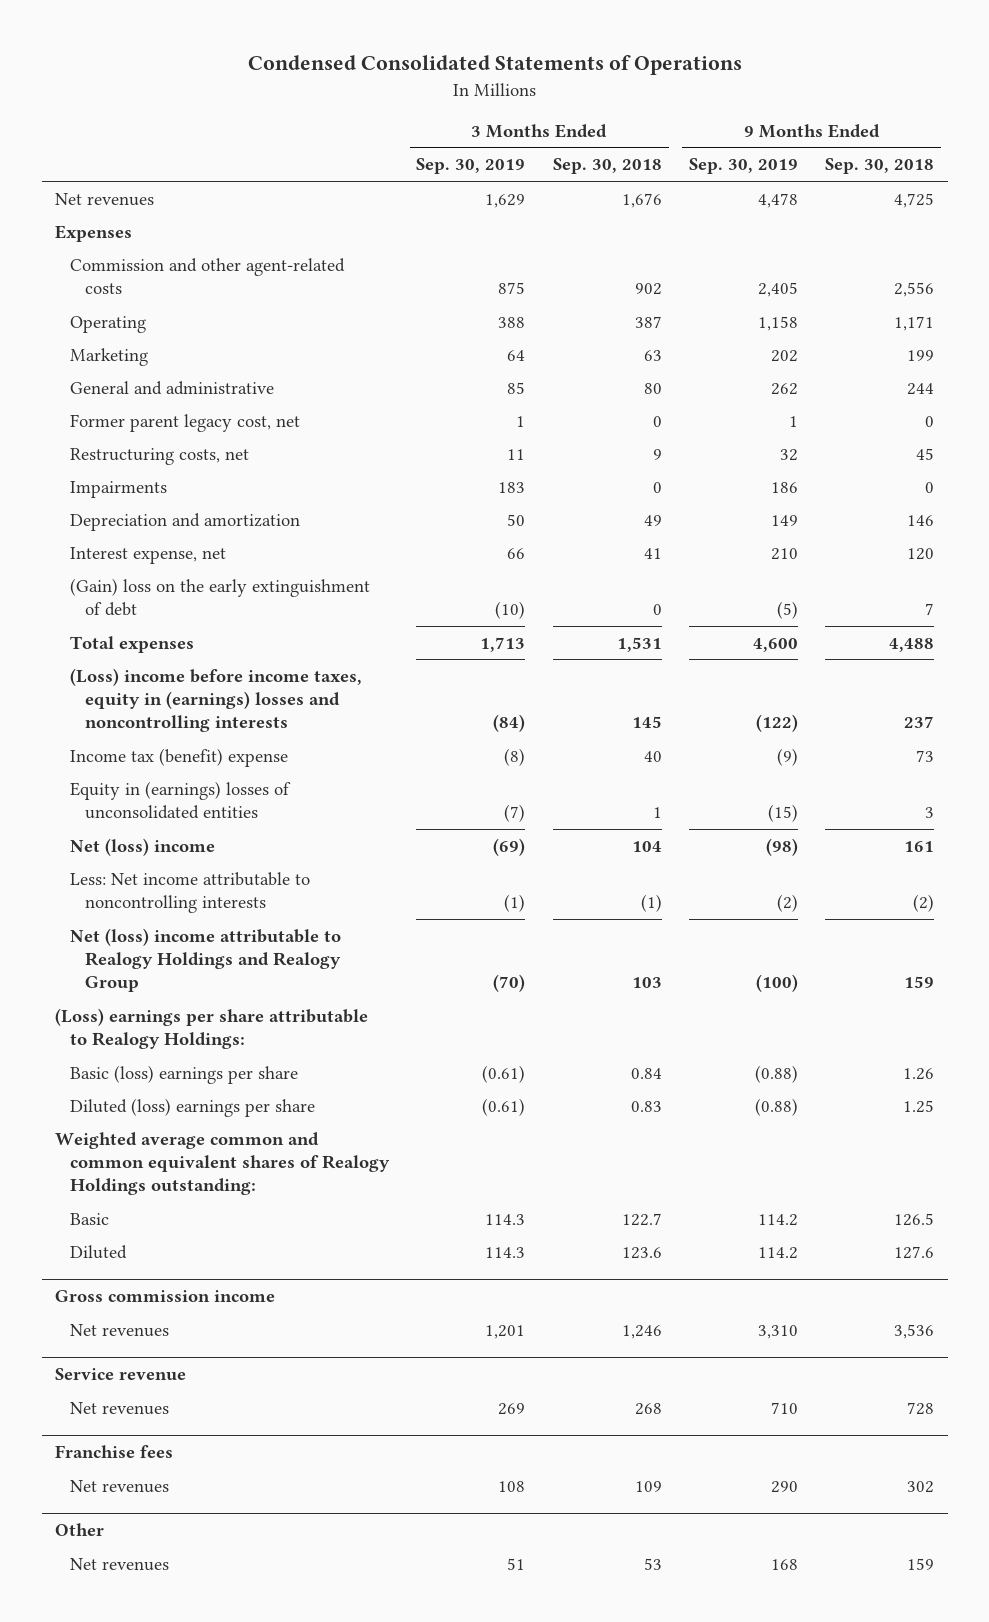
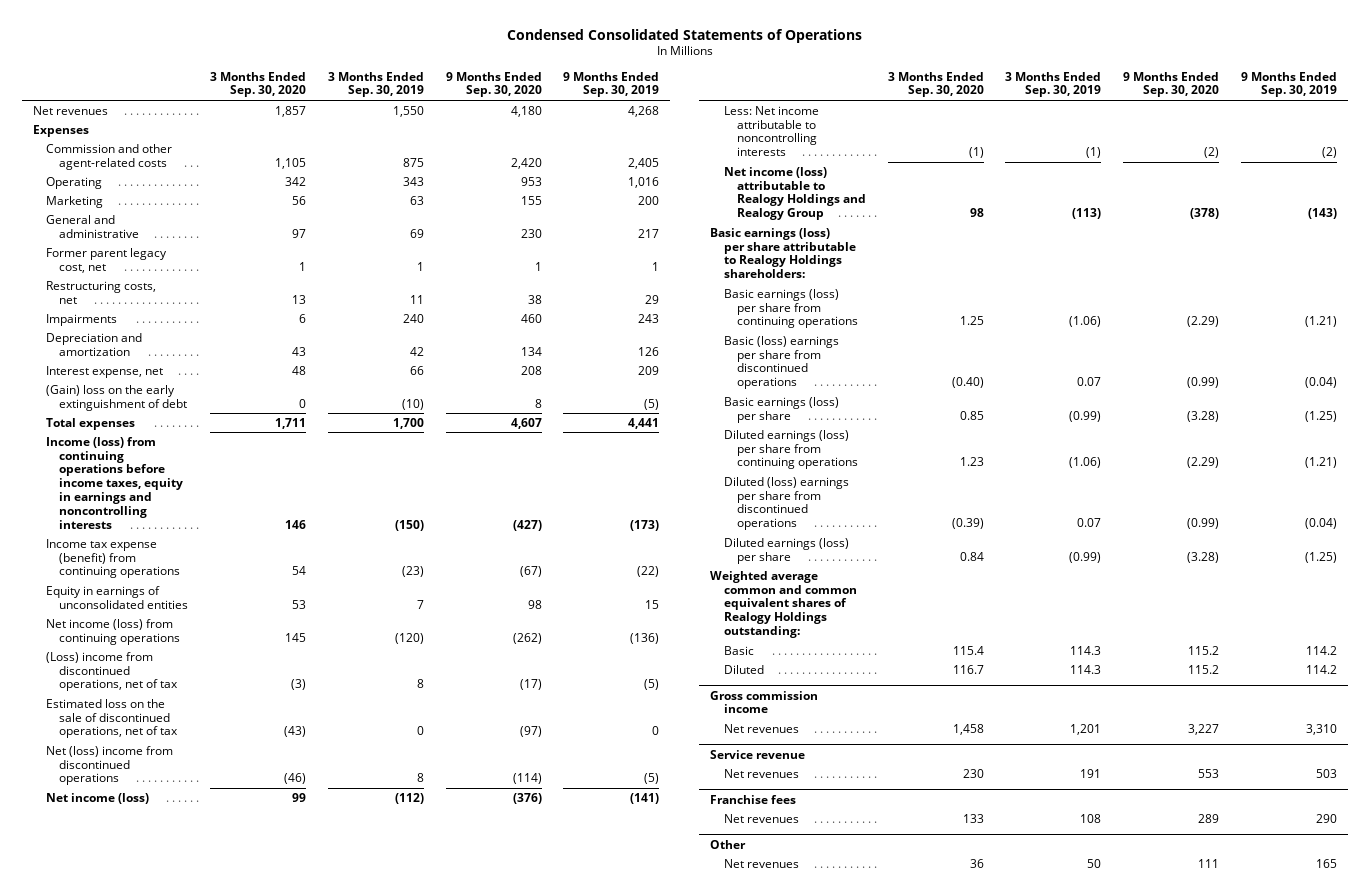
[552,158,662,175] Sep. 30, 2018 -> none
[825,158,935,175] Sep. 30, 2018 -> none
none -> [210,71,307,98] 3 Months Ended Sep. 30, 2020
none -> [445,71,542,98] 9 Months Ended Sep. 30, 2020
[485,193,526,208] 1,629 -> [392,105,424,117] 1,550
[757,192,798,208] 4,478 -> [628,105,660,117] 4,268
[498,316,526,328] 388 -> [402,176,424,186] 343
[757,315,798,331] 1,158 -> [628,176,660,188] 1,016
[507,349,526,361] 64 -> [409,195,424,205] 63
[770,349,798,362] 202 -> [638,195,660,205] 200
[507,381,526,394] 85 -> [409,228,424,238] 69
[770,382,798,395] 262 -> [638,228,660,238] 217
[779,448,798,461] 32 -> [645,294,660,304] 29
[498,481,526,493] 183 -> [402,313,424,323] 240
[770,481,798,493] 186 -> [638,313,660,323] 243
[507,513,526,526] 50 -> [409,346,424,356] 42
[770,514,798,526] 149 -> [638,346,660,356] 126
[770,547,798,560] 210 -> [638,365,660,375] 209
[480,636,526,652] 1,713 -> [392,417,424,429] 1,700
[752,637,798,652] 4,600 -> [628,417,660,429] 4,441
[70,667,363,733] (Loss) income before income taxes, equity in (earnings) losses and noncontrolling interests -> [46,436,184,529] Income (loss) from continuing operations before income taxes, equity in earnings and noncontrolling interests
[493,714,526,733] (84) -> [394,519,424,531] (150)
[755,714,798,733] (122) -> [630,519,660,531] (173)
[70,747,289,767] Income tax (benefit) expense -> [46,538,181,579] Income tax expense (benefit) from continuing operations
[504,747,526,766] (8) -> [401,566,424,578] (23)
[776,747,798,766] (9) -> [637,566,660,578] (22)
[70,780,292,819] Equity in (earnings) losses of unconsolidated entities -> [46,585,189,609] Equity in earnings of unconsolidated entities
[504,803,526,822] (7) -> [416,599,424,609] 7
[767,803,798,822] (15) -> [645,599,660,609] 15
none -> [46,618,181,645] Net income (loss) from continuing operations
none -> [46,651,179,692] (Loss) income from discontinued operations, net of tax
none -> [46,698,179,739] Estimated loss on the sale of discontinued operations, net of tax
none -> [46,745,174,786] Net (loss) income from discontinued operations
[70,837,216,856] Net (loss) income -> [46,792,150,804] Net income (loss)
[493,837,526,856] (69) -> [394,792,424,804] (112)
[765,837,798,856] (98) -> [630,792,660,804] (141)
[70,927,342,993] Net (loss) income attributable to Realogy Holdings and Realogy Group -> [723,166,866,221] Net income (loss) attributable to Realogy Holdings and Realogy Group
[493,974,526,993] (70) -> [1072,208,1102,220] (113)
[755,974,798,993] (100) -> [1307,208,1337,220] (143)
[55,1007,369,1049] (Loss) earnings per share attributable to Realogy Holdings: -> [710,227,856,279] Basic earnings (loss) per share attributable to Realogy Holdings shareholders:
none -> [723,288,858,329] Basic earnings (loss) per share from continuing operations
none -> [723,335,839,390] Basic (loss) earnings per share from discontinued operations
[70,1064,299,1084] Basic (loss) earnings per share -> [723,396,839,423] Basic earnings (loss) per share
[482,1064,526,1083] (0.61) -> [1069,410,1102,422] (0.99)
[754,1064,798,1083] (0.88) -> [1304,410,1337,422] (1.25)
none -> [723,429,858,470] Diluted earnings (loss) per share from continuing operations
none -> [723,476,849,531] Diluted (loss) earnings per share from discontinued operations
[70,1097,316,1117] Diluted (loss) earnings per share -> [723,537,849,564] Diluted earnings (loss) per share
[482,1097,526,1116] (0.61) -> [1069,551,1102,563] (0.99)
[754,1097,798,1116] (0.88) -> [1304,551,1337,563] (1.25)
[498,1402,526,1415] 269 -> [1080,768,1102,778] 191
[770,1401,798,1414] 710 -> [1315,768,1337,778] 503
[507,1557,526,1570] 51 -> [1087,858,1102,868] 50
[770,1558,798,1570] 168 -> [1315,858,1337,868] 165

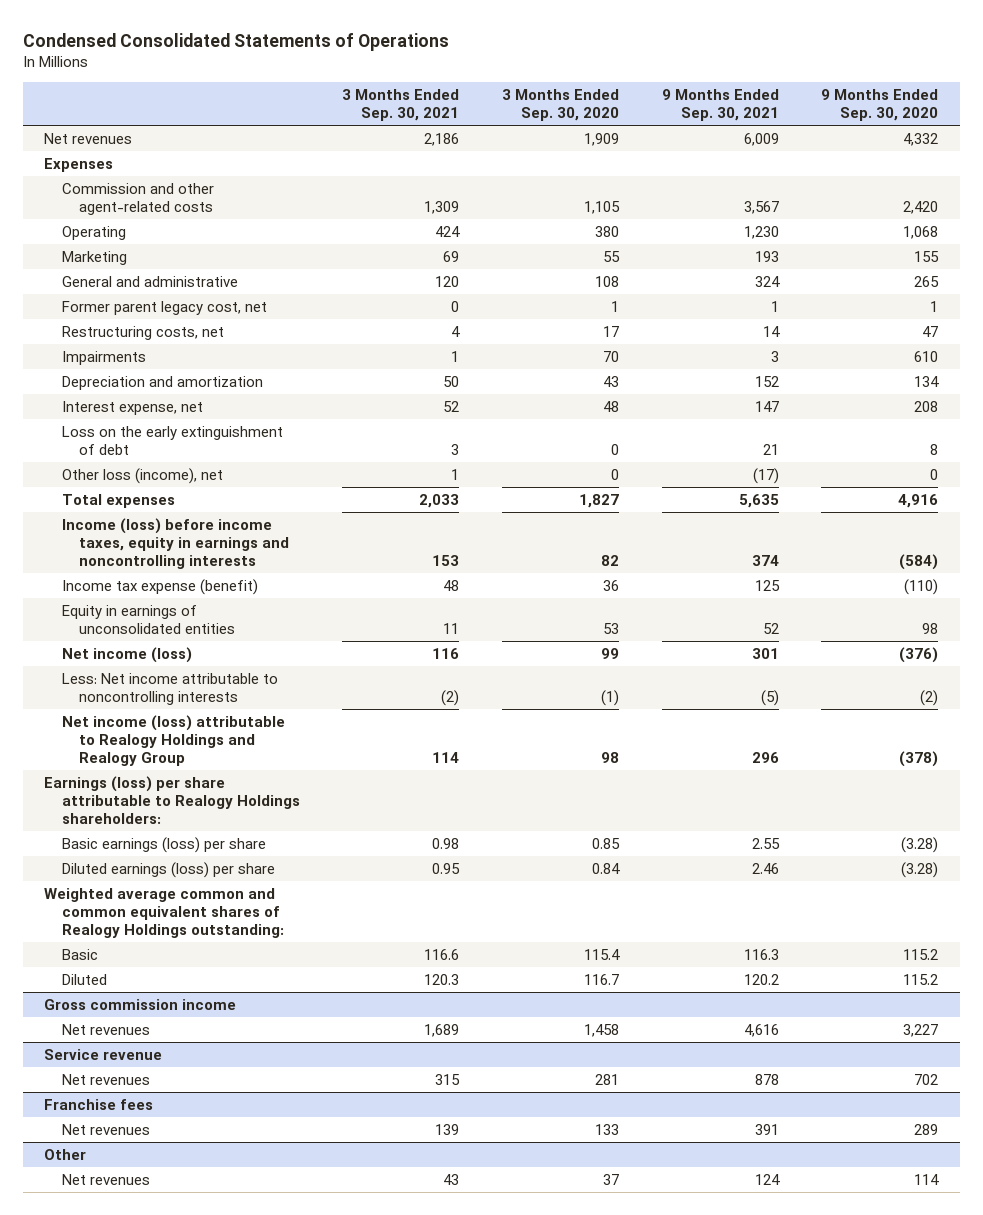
[327,71,424,98] 3 Months Ended Sep. 30, 2019 -> none
[563,71,660,98] 9 Months Ended Sep. 30, 2019 -> none
none -> [342,89,460,122] 3 Months Ended Sep. 30, 2021
none -> [661,89,779,122] 9 Months Ended Sep. 30, 2021
[275,105,307,117] 1,857 -> [584,132,620,146] 1,909
[510,105,542,117] 4,180 -> [903,132,939,146] 4,332
[285,176,307,186] 342 -> [595,225,620,237] 380
[520,176,542,186] 953 -> [903,225,939,239] 1,068
[292,195,307,205] 56 -> [603,250,621,262] 55
[292,228,307,238] 97 -> [595,275,620,287] 108
[520,228,542,238] 230 -> [914,275,940,287] 265
[292,294,307,304] 13 -> [603,325,620,337] 17
[527,294,542,304] 38 -> [922,325,939,337] 47
[299,313,307,323] 6 -> [603,350,620,362] 70
[520,313,542,323] 460 -> [914,350,939,362] 610
[46,384,188,411] (Gain) loss on the early extinguishment of debt -> [61,425,283,455] Loss on the early extinguishment of debt
none -> [61,467,223,484] Other loss (income), net
[275,417,307,429] 1,711 -> [579,493,620,508] 1,827
[510,417,542,429] 4,607 -> [898,493,939,508] 4,916
[46,436,184,529] Income (loss) from continuing operations before income taxes, equity in earnings and noncontrolling interests -> [61,517,290,569] Income (loss) before income taxes, equity in earnings and noncontrolling interests
[285,519,307,529] 146 -> [601,554,620,566] 82
[512,519,542,531] (427) -> [899,553,939,570] (584)
[46,538,181,579] Income tax expense (benefit) from continuing operations -> [61,578,258,595] Income tax expense (benefit)
[292,566,307,576] 54 -> [603,579,620,591] 36
[519,566,542,578] (67) -> [904,578,939,595] (110)
[46,618,181,645] Net income (loss) from continuing operations -> none
[46,651,179,692] (Loss) income from discontinued operations, net of tax -> none
[46,698,179,739] Estimated loss on the sale of discontinued operations, net of tax -> none
[46,745,174,786] Net (loss) income from discontinued operations -> none
[723,288,858,329] Basic earnings (loss) per share from continuing operations -> none
[723,335,839,390] Basic (loss) earnings per share from discontinued operations -> none
[710,227,856,279] Basic earnings (loss) per share attributable to Realogy Holdings shareholders: -> [44,775,300,824] Earnings (loss) per share attributable to Realogy Holdings shareholders:
[723,429,858,470] Diluted earnings (loss) per share from continuing operations -> none
[723,476,849,531] Diluted (loss) earnings per share from discontinued operations -> none
[962,768,984,778] 230 -> [595,1073,620,1085] 281
[1198,768,1220,778] 553 -> [914,1073,939,1085] 702
[969,858,984,868] 36 -> [603,1173,620,1185] 37
[1198,858,1220,868] 111 -> [914,1173,940,1185] 114

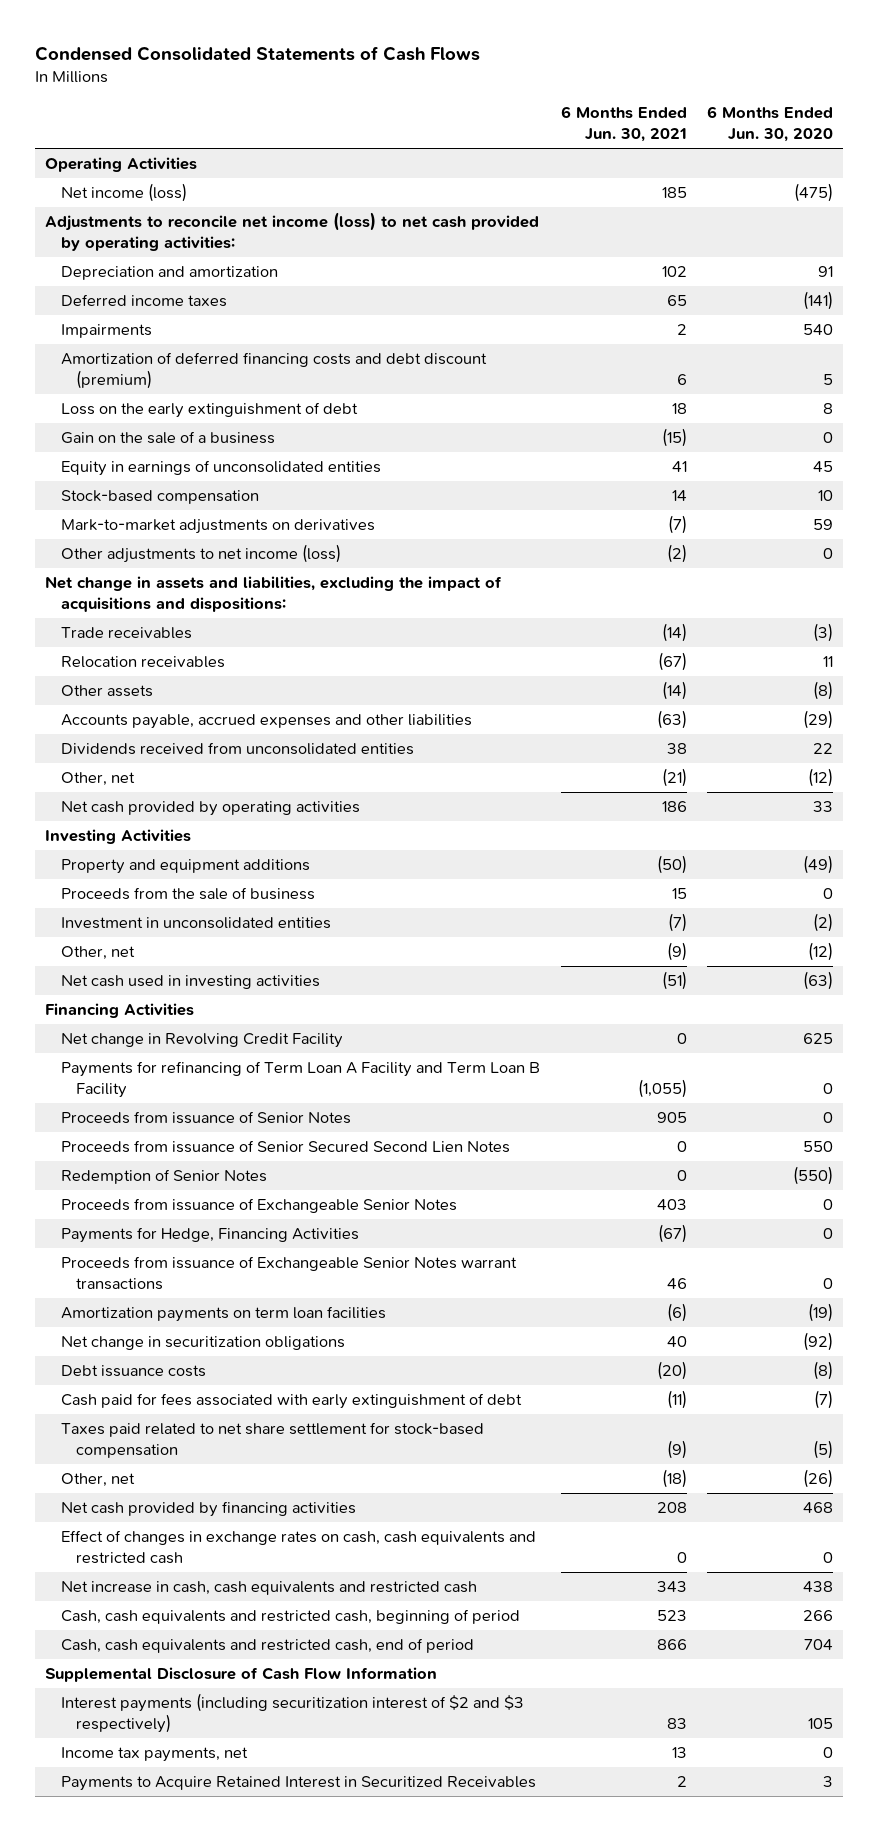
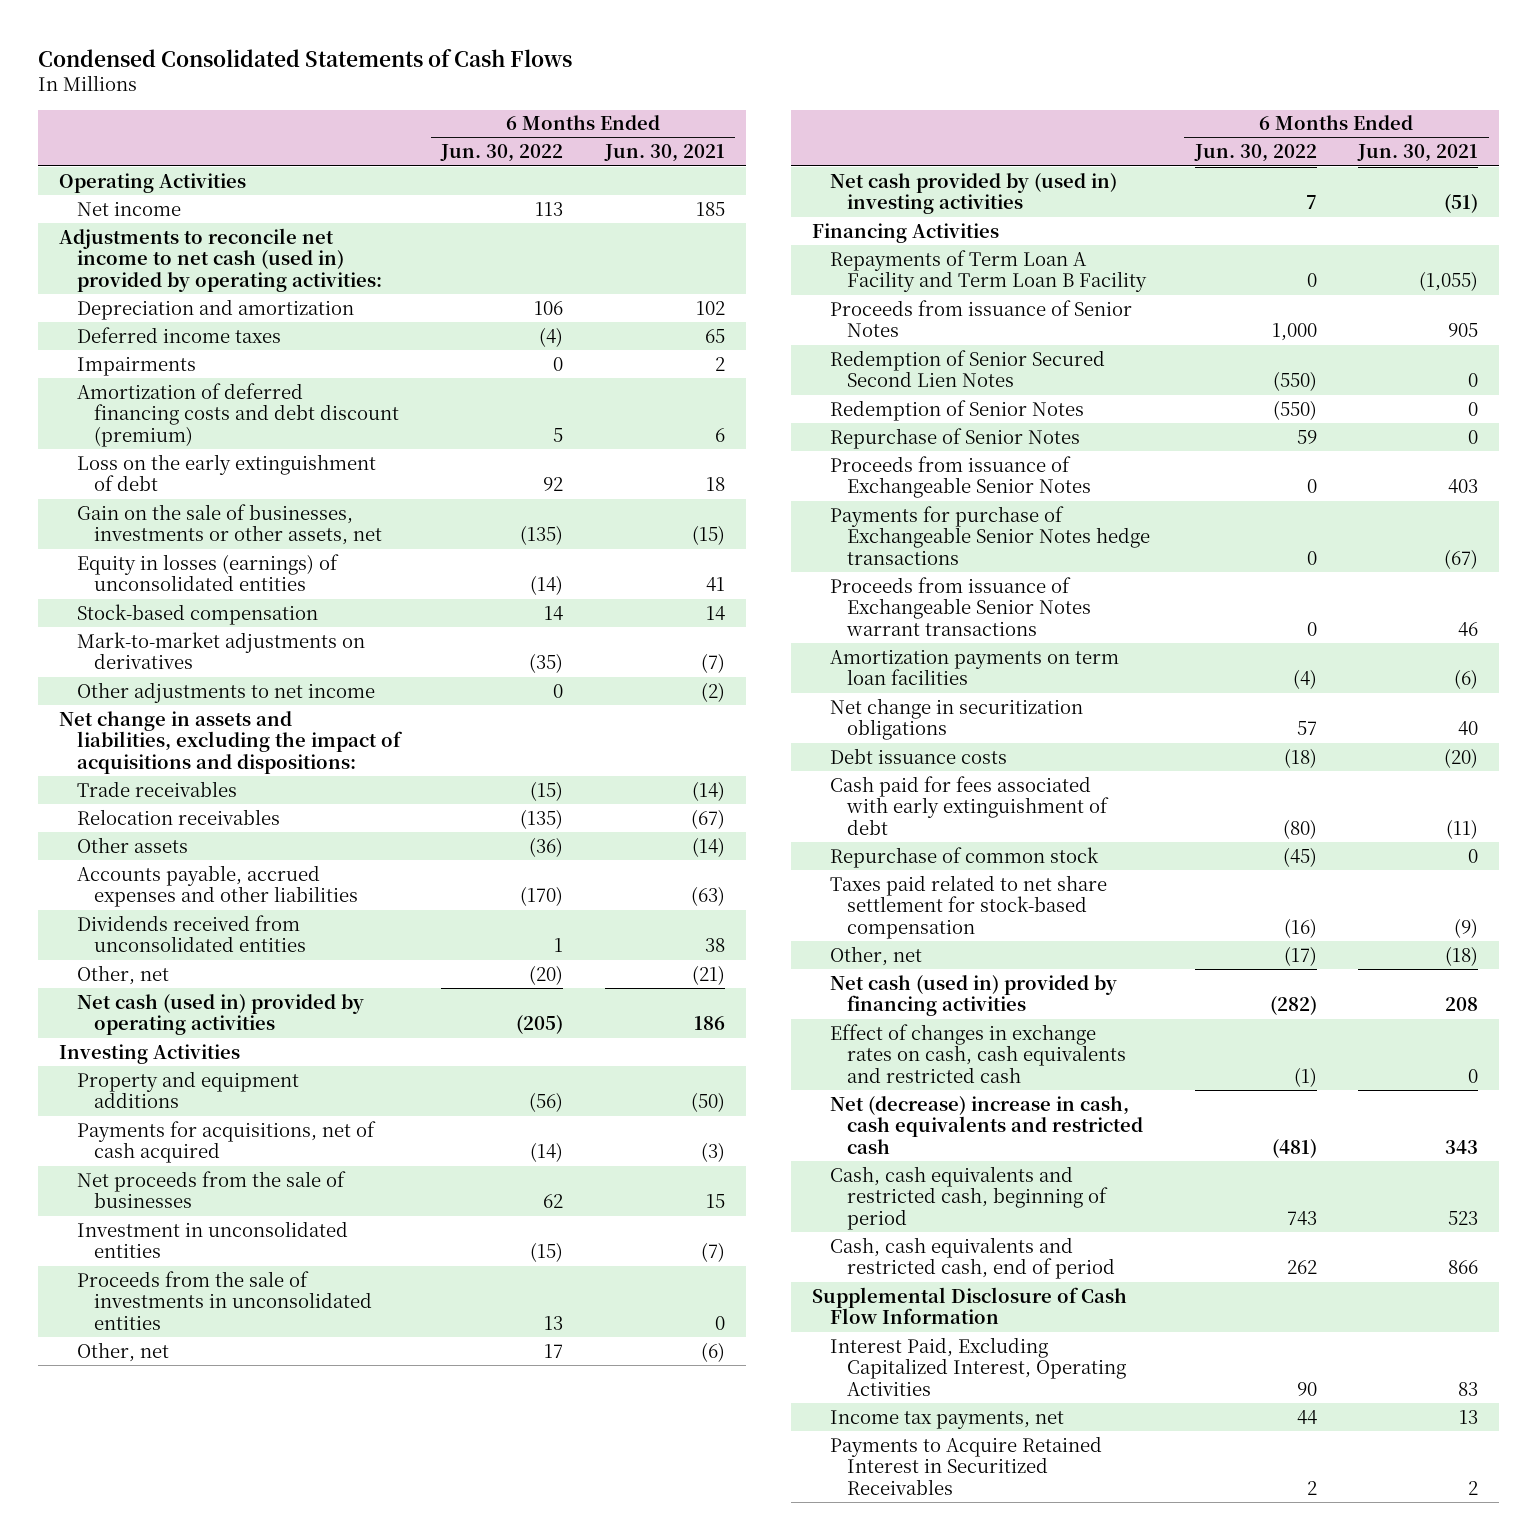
[707,106,834,143] 6 Months Ended Jun. 30, 2020 -> none
none -> [440,144,564,163] Jun. 30, 2022
[60,182,187,202] Net income (loss) -> [76,200,181,216] Net income
[45,211,540,251] Adjustments to reconcile net income (loss) to net cash provided by operating activities: -> [59,227,382,292] Adjustments to reconcile net income to net cash (used in) provided by operating activities:
[60,430,275,444] Gain on the sale of a business -> [76,503,383,546] Gain on the sale of businesses, investments or other assets, net
[60,459,381,476] Equity in earnings of unconsolidated entities -> [76,553,339,592] Equity in losses (earnings) of unconsolidated entities
[60,543,341,563] Other adjustments to net income (loss) -> [76,681,375,703] Other adjustments to net income
[60,800,360,816] Net cash provided by operating activities -> [76,993,364,1036] Net cash (used in) provided by operating activities
none -> [76,1120,376,1164] Payments for acquisitions, net of cash acquired
[60,886,315,900] Proceeds from the sale of business -> [76,1170,346,1209] Net proceeds from the sale of businesses
none -> [76,1270,373,1330] Proceeds from the sale of investments in unconsolidated entities
[666,941,687,961] (9) -> [700,1341,725,1362] (6)
[60,974,320,989] Net cash used in investing activities -> [829,172,1117,215] Net cash provided by (used in) investing activities
[60,1032,343,1048] Net change in Revolving Credit Facility -> none
[60,1060,540,1098] Payments for refinancing of Term Loan A Facility and Term Loan B Facility -> [829,249,1148,293] Repayments of Term Loan A Facility and Term Loan B Facility
[60,1139,510,1153] Proceeds from issuance of Senior Secured Second Lien Notes -> [829,349,1105,388] Redemption of Senior Secured Second Lien Notes
none -> [829,427,1080,449] Repurchase of Senior Notes
[60,1226,359,1243] Payments for Hedge, Financing Activities -> [829,505,1151,565] Payments for purchase of Exchangeable Senior Notes hedge transactions
none -> [829,846,1099,868] Repurchase of common stock
[60,1500,356,1517] Net cash provided by financing activities -> [829,974,1117,1017] Net cash (used in) provided by financing activities
[60,1580,477,1595] Net increase in cash, cash equivalents and restricted cash -> [829,1095,1144,1154] Net (decrease) increase in cash, cash equivalents and restricted cash
[60,1692,524,1733] Interest payments (including securitization interest of $2 and $3 respectively) -> [829,1336,1127,1396] Interest Paid, Excluding Capitalized Interest, Operating Activities

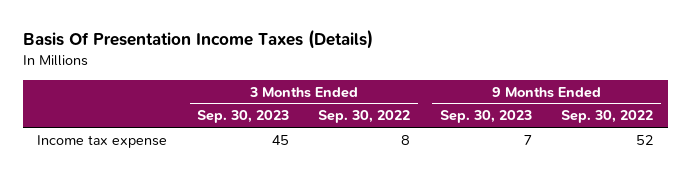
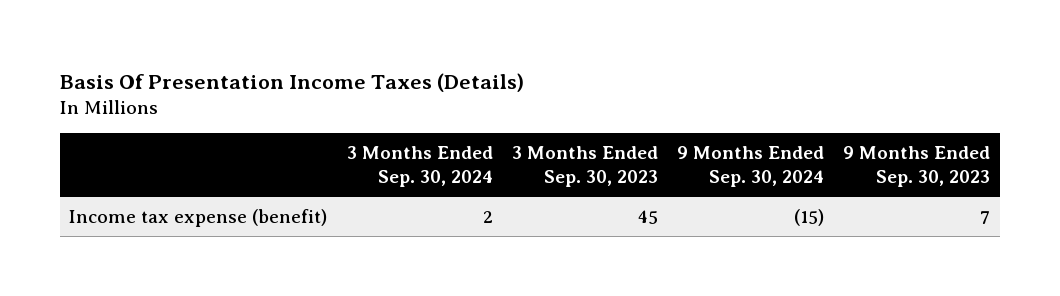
[318,110,411,124] Sep. 30, 2022 -> none
[561,110,654,124] Sep. 30, 2022 -> none
none -> [346,146,493,188] 3 Months Ended Sep. 30, 2024
none -> [677,146,825,188] 9 Months Ended Sep. 30, 2024
[37,134,168,148] Income tax expense -> [69,208,328,227] Income tax expense (benefit)

